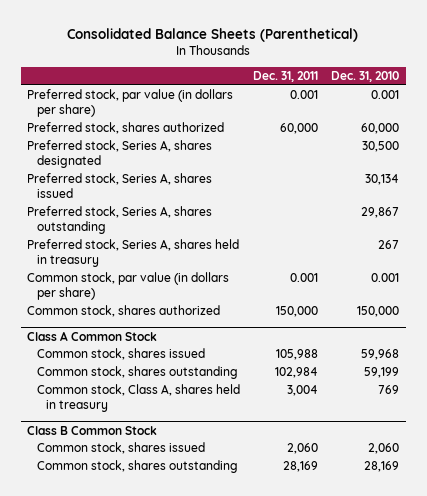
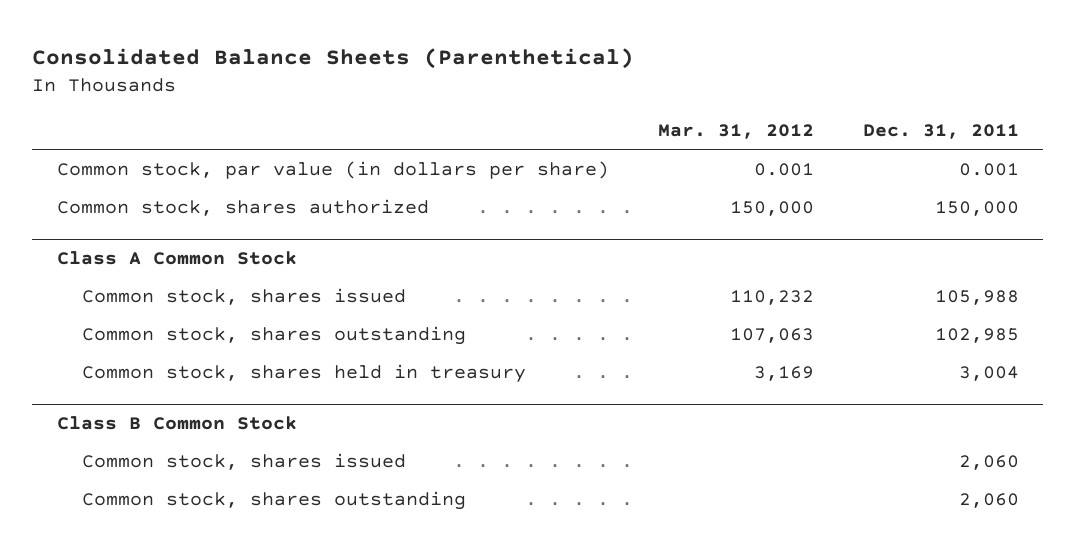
[331,71,400,83] Dec. 31, 2010 -> none
none -> [657,124,814,140] Mar. 31, 2012
[27,89,234,118] Preferred stock, par value (in dollars per share) -> none
[27,122,225,135] Preferred stock, shares authorized -> none
[27,140,213,169] Preferred stock, Series A, shares designated -> none
[27,173,213,199] Preferred stock, Series A, shares issued -> none
[27,206,213,235] Preferred stock, Series A, shares outstanding -> none
[27,239,240,268] Preferred stock, Series A, shares held in treasury -> none
[275,367,319,379] 102,984 -> [934,328,1019,344] 102,985
[36,384,240,413] Common stock, Class A, shares held in treasury -> [81,364,526,384] Common stock, shares held in treasury
[283,461,319,473] 28,169 -> [958,493,1019,509] 2,060

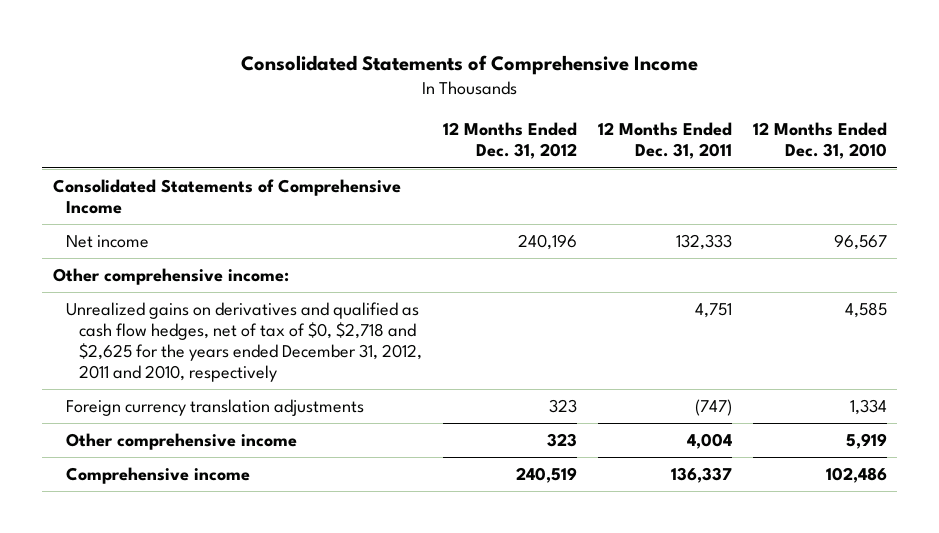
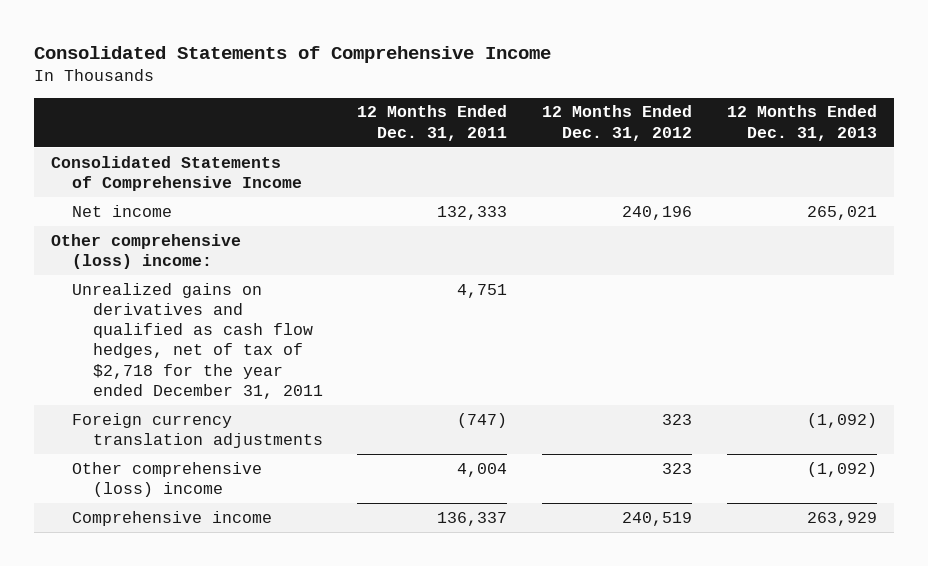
[752,122,887,160] 12 Months Ended Dec. 31, 2010 -> none
none -> [726,105,877,141] 12 Months Ended Dec. 31, 2013
[52,268,289,286] Other comprehensive income: -> [51,233,242,269] Other comprehensive (loss) income:
[65,302,423,382] Unrealized gains on derivatives and qualified as cash flow hedges, net of tax of $0, $2,718 and $2,625 for the years ended December 31, 2012, 2011 and 2010, respectively -> [71,282,323,399] Unrealized gains on derivatives and qualified as cash flow hedges, net of tax of $2,718 for the year ended December 31, 2011
[65,433,297,451] Other comprehensive income -> [71,461,262,497] Other comprehensive (loss) income

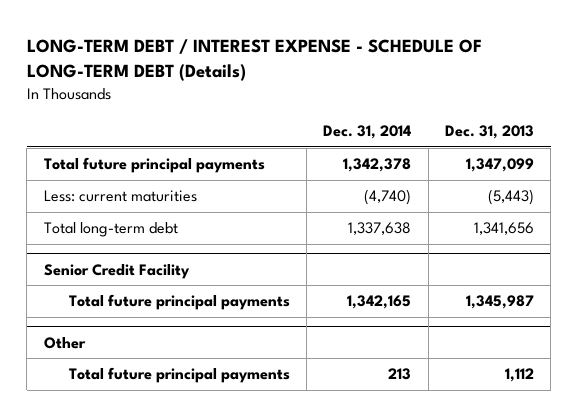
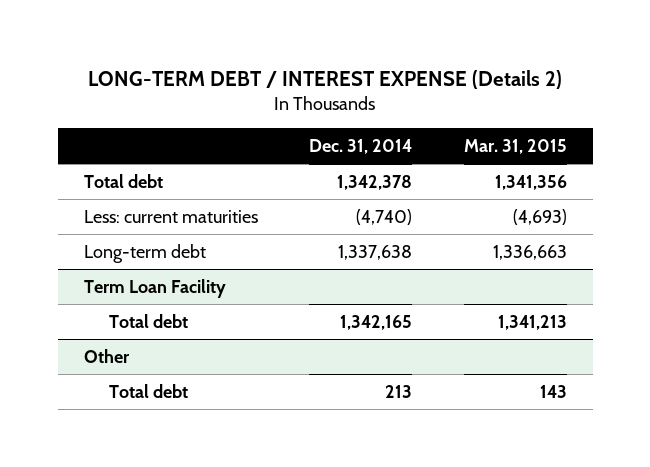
[26,39,482,82] LONG-TERM DEBT / INTEREST EXPENSE - SCHEDULE OF LONG-TERM DEBT (Details) -> [88,69,563,89] LONG-TERM DEBT / INTEREST EXPENSE (Details 2)
[445,125,535,140] Dec. 31, 2013 -> none
none -> [463,138,567,154] Mar. 31, 2015
[43,157,265,174] Total future principal payments -> [83,173,163,188] Total debt
[43,222,178,238] Total long-term debt -> [83,243,206,263] Long-term debt
[43,263,190,279] Senior Credit Facility -> [83,278,226,298] Term Loan Facility
[68,294,290,311] Total future principal payments -> [108,313,188,328] Total debt
[68,367,290,384] Total future principal payments -> [108,383,188,398] Total debt

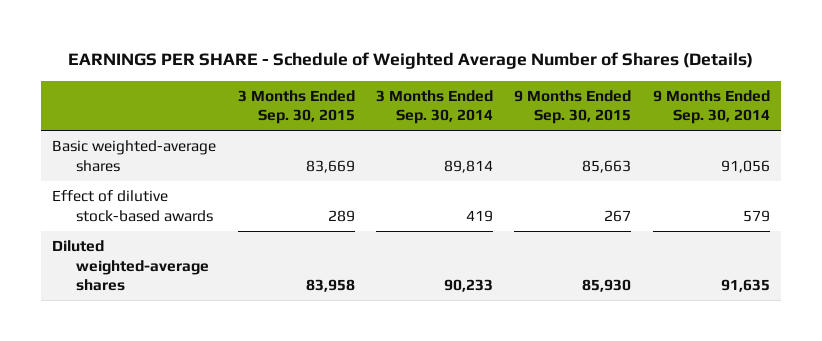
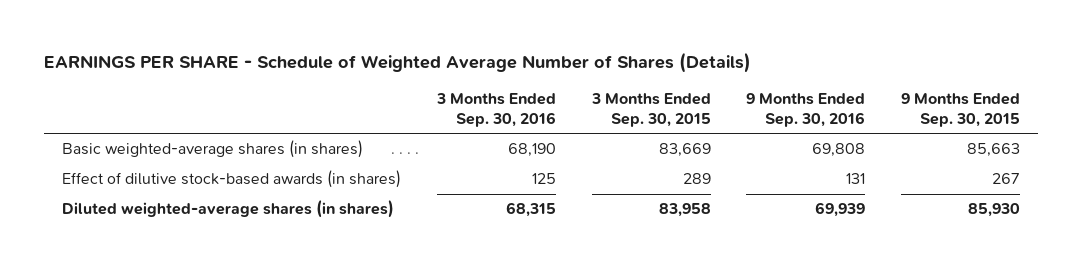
[376,89,494,125] 3 Months Ended Sep. 30, 2014 -> none
[652,89,770,125] 9 Months Ended Sep. 30, 2014 -> none
none -> [435,93,556,127] 3 Months Ended Sep. 30, 2016
none -> [746,93,866,127] 9 Months Ended Sep. 30, 2016
[52,140,217,172] Basic weighted-average shares -> [61,140,363,159] Basic weighted-average shares (in shares)
[52,190,214,222] Effect of dilutive stock-based awards -> [61,170,401,189] Effect of dilutive stock-based awards (in shares)
[52,240,210,292] Diluted weighted-average shares -> [61,200,394,219] Diluted weighted-average shares (in shares)

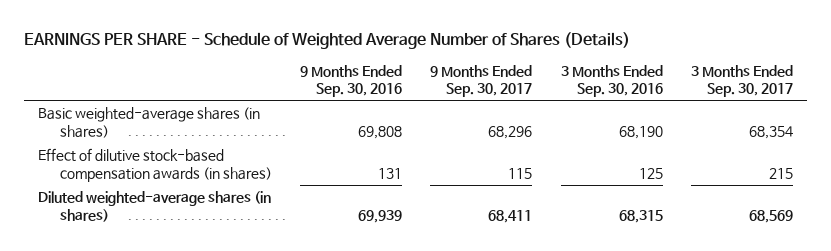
[590,93,711,127] 3 Months Ended Sep. 30, 2015 -> none
[901,93,1021,127] 9 Months Ended Sep. 30, 2015 -> none
none -> [430,64,533,98] 9 Months Ended Sep. 30, 2017
none -> [690,64,793,98] 3 Months Ended Sep. 30, 2017
[61,170,401,189] Effect of dilutive stock-based awards (in shares) -> [37,148,272,182] Effect of dilutive stock-based compensation awards (in shares)

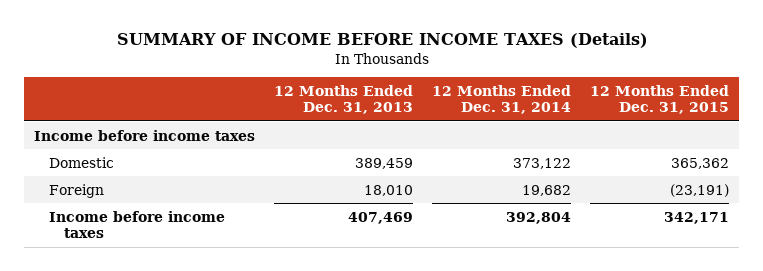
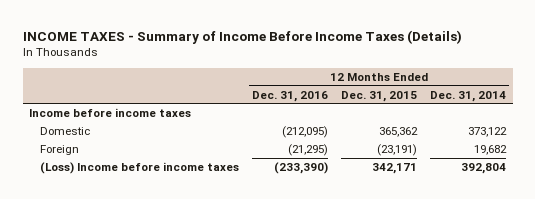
[116,33,648,49] SUMMARY OF INCOME BEFORE INCOME TAXES (Details) -> [22,29,462,44] INCOME TAXES - Summary of Income Before Income Taxes (Details)
[274,84,414,115] 12 Months Ended Dec. 31, 2013 -> none
none -> [251,90,328,102] Dec. 31, 2016
[48,210,225,239] Income before income taxes -> [39,162,239,175] (Loss) Income before income taxes

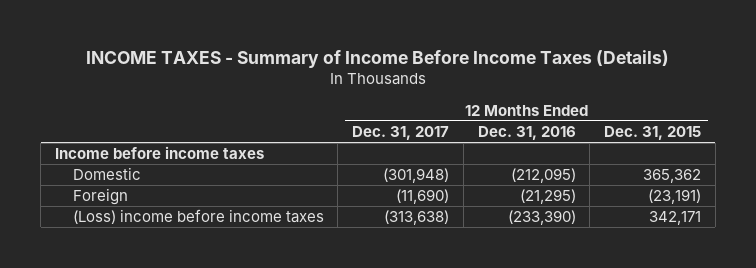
[430,90,507,102] Dec. 31, 2014 -> none
none -> [352,126,450,141] Dec. 31, 2017
[39,162,239,175] (Loss) Income before income taxes -> [72,209,324,225] (Loss) income before income taxes

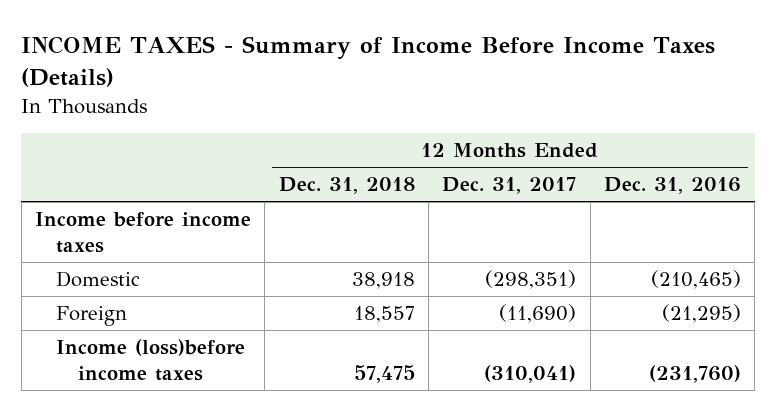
[604,126,702,141] Dec. 31, 2015 -> none
none -> [278,177,415,195] Dec. 31, 2018
[383,168,450,184] (301,948) -> [485,270,577,290] (298,351)
[510,168,576,184] (212,095) -> [651,270,742,290] (210,465)
[72,209,324,225] (Loss) income before income taxes -> [56,339,246,381] Income (loss)before income taxes
[384,210,450,226] (313,638) -> [484,364,577,383] (310,041)
[507,210,576,226] (233,390) -> [649,364,742,383] (231,760)

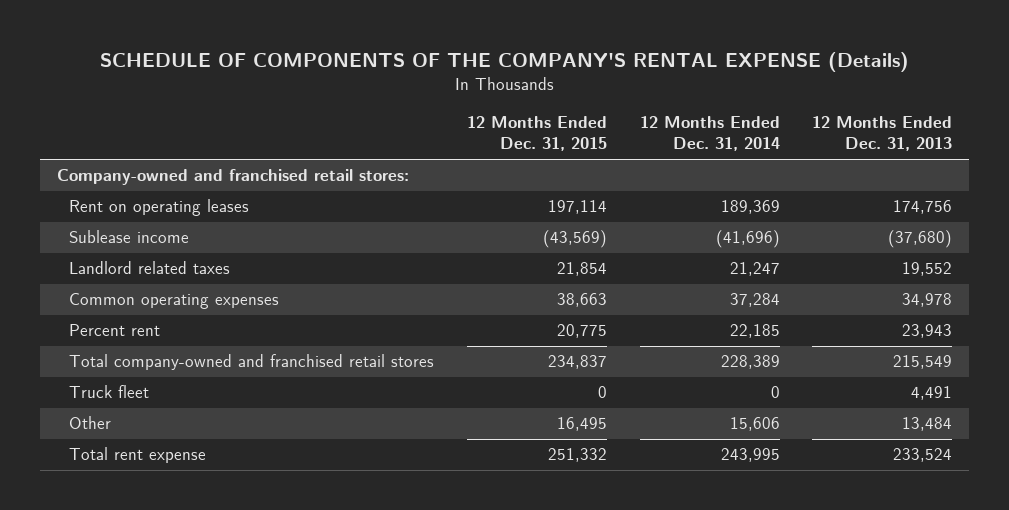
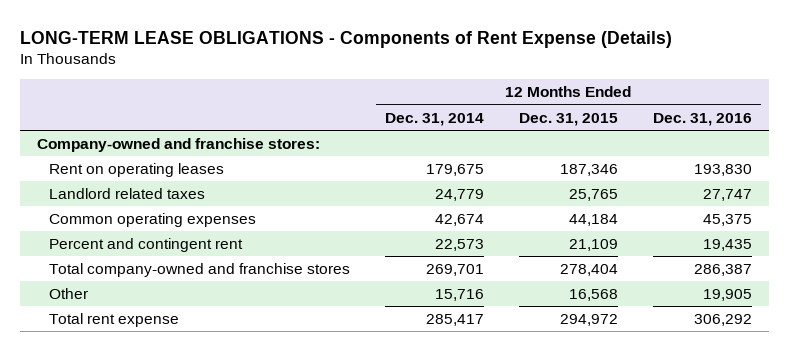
[99,51,909,72] SCHEDULE OF COMPONENTS OF THE COMPANY'S RENTAL EXPENSE (Details) -> [19,30,672,48] LONG-TERM LEASE OBLIGATIONS - Components of Rent Expense (Details)
[812,115,953,152] 12 Months Ended Dec. 31, 2013 -> none
none -> [652,112,752,126] Dec. 31, 2016
[69,230,190,244] Sublease income -> none
[69,385,150,399] Truck fleet -> none
[56,169,409,186] Company-owned and franchised retail stores: -> [37,137,321,152] Company-owned and franchise stores:
[547,200,607,215] 197,114 -> [559,163,618,176] 187,346
[720,200,780,215] 189,369 -> [425,163,484,176] 179,675
[556,262,607,277] 21,854 -> [568,188,618,201] 25,765
[729,262,780,277] 21,247 -> [434,188,484,201] 24,779
[556,293,607,308] 38,663 -> [568,213,618,226] 44,184
[729,293,780,308] 37,284 -> [434,213,484,226] 42,674
[69,324,161,337] Percent rent -> [48,237,243,252] Percent and contingent rent
[556,324,607,339] 20,775 -> [568,238,618,251] 21,109
[729,324,780,339] 22,185 -> [434,238,484,251] 22,573
[69,354,435,371] Total company-owned and franchised retail stores -> [48,262,350,277] Total company-owned and franchise stores
[547,355,607,370] 234,837 -> [559,263,618,276] 278,404
[720,355,780,370] 228,389 -> [425,263,484,276] 269,701
[556,417,607,432] 16,495 -> [568,288,618,301] 16,568
[729,417,780,432] 15,606 -> [434,288,484,301] 15,716
[547,448,607,463] 251,332 -> [559,313,618,326] 294,972
[720,448,780,463] 243,995 -> [425,313,484,326] 285,417

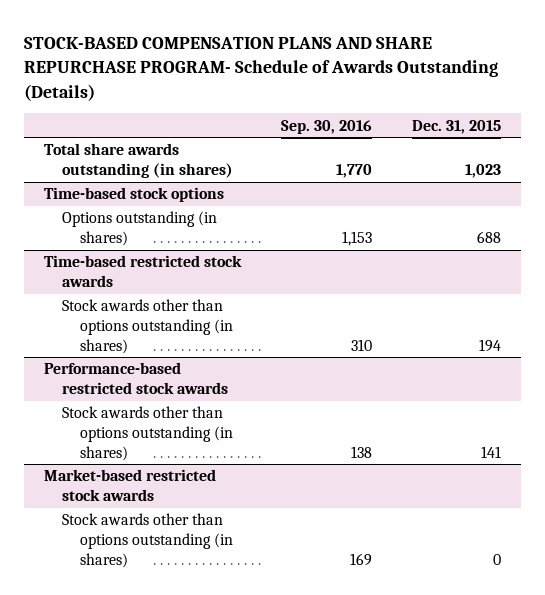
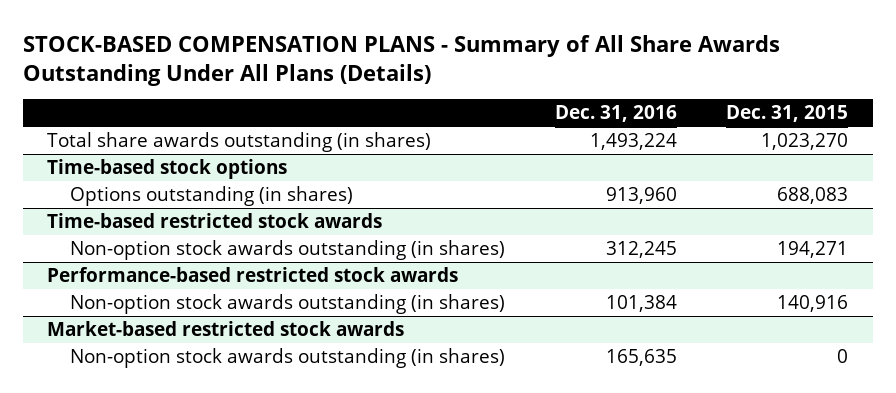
[24,36,499,101] STOCK-BASED COMPENSATION PLANS AND SHARE REPURCHASE PROGRAM- Schedule of Awards Outstanding (Details) -> [22,34,780,86] STOCK-BASED COMPENSATION PLANS - Summary of All Share Awards Outstanding Under All Plans (Details)
[280,119,372,134] Sep. 30, 2016 -> none
none -> [554,105,677,123] Dec. 31, 2016
[464,164,501,179] 1,023 -> [761,133,849,151] 1,023,270
[476,231,501,244] 688 -> [777,187,849,205] 688,083
[62,299,234,354] Stock awards other than options outstanding (in shares) -> [70,240,506,261] Non-option stock awards outstanding (in shares)
[478,338,501,352] 194 -> [777,241,849,259] 194,271
[62,406,234,461] Stock awards other than options outstanding (in shares) -> [70,294,506,315] Non-option stock awards outstanding (in shares)
[480,445,501,458] 141 -> [777,295,849,313] 140,916
[62,513,234,568] Stock awards other than options outstanding (in shares) -> [70,348,506,369] Non-option stock awards outstanding (in shares)

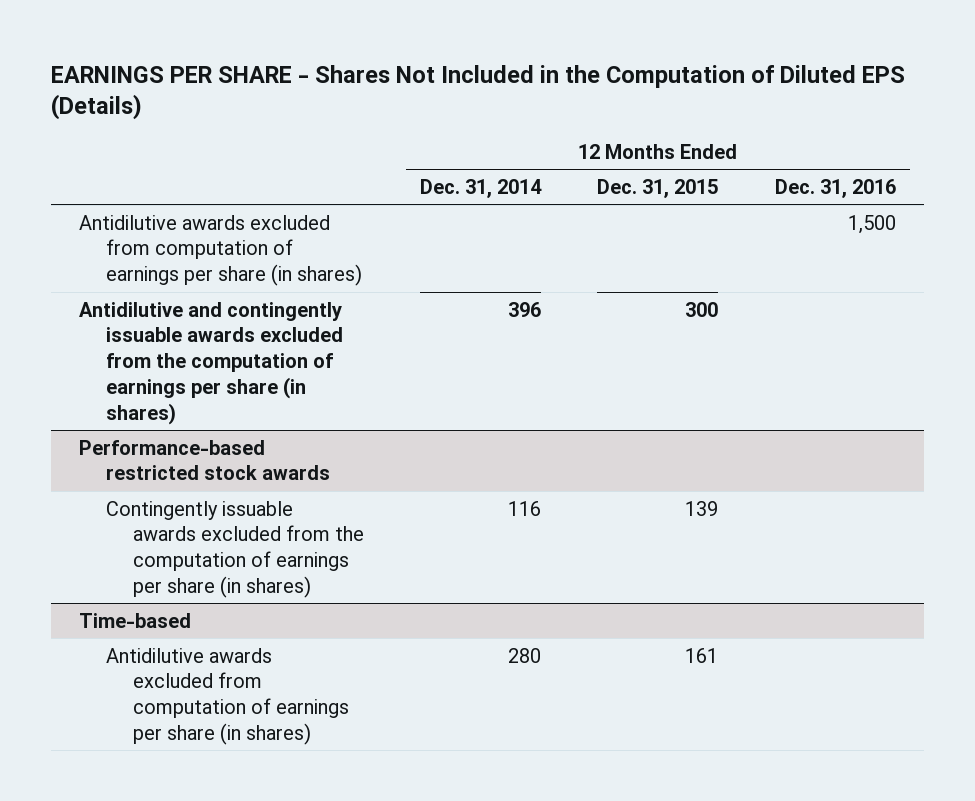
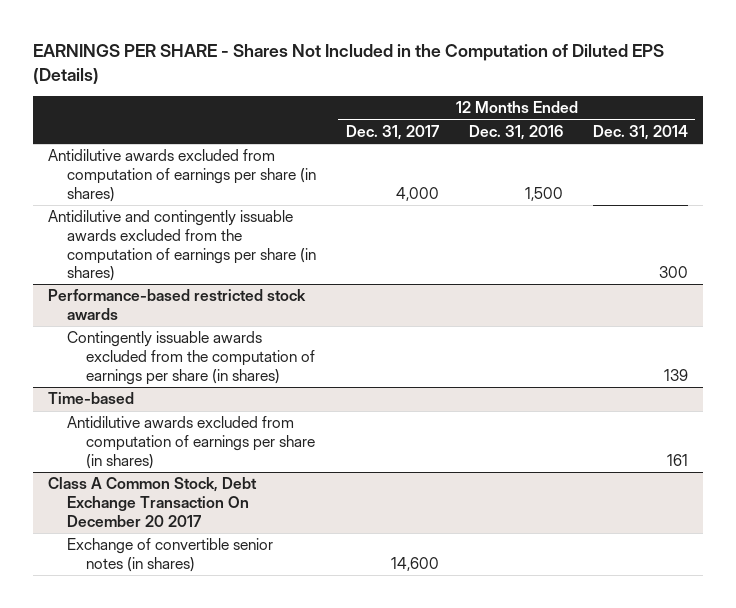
[597,178,719,198] Dec. 31, 2015 -> none
none -> [345,124,439,140] Dec. 31, 2017
[508,301,542,317] 396 -> [658,266,688,279] 300
[508,500,542,516] 116 -> [663,368,688,381] 139
[508,647,542,663] 280 -> [666,453,688,466] 161
none -> [47,477,257,527] Class A Common Stock, Debt Exchange Transaction On December 20 2017
none -> [66,538,273,573] Exchange of convertible senior notes (in shares)

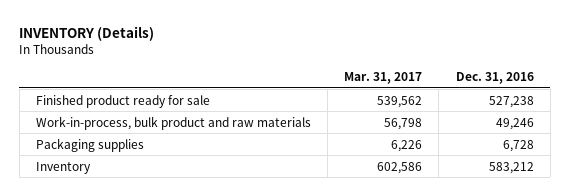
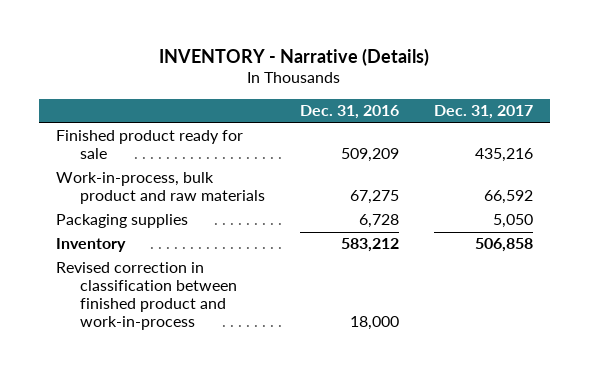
[19,25,155,41] INVENTORY (Details) -> [159,47,430,66] INVENTORY - Narrative (Details)
[344,71,423,84] Mar. 31, 2017 -> none
none -> [433,105,533,120] Dec. 31, 2017
[488,95,534,108] 527,238 -> [340,148,399,163] 509,209
[495,117,534,130] 49,246 -> [349,190,399,205] 67,275
none -> [56,262,238,330] Revised correction in classification between finished product and work-in-process

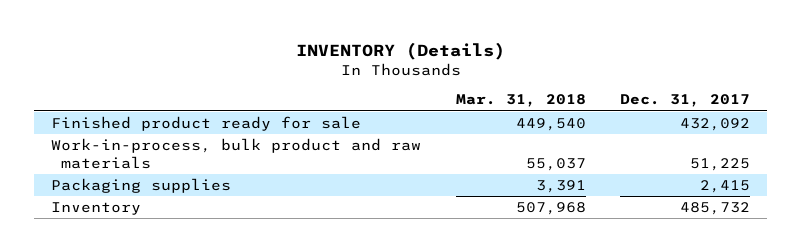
[159,47,430,66] INVENTORY - Narrative (Details) -> [295,41,505,60] INVENTORY (Details)
[299,105,399,120] Dec. 31, 2016 -> none
none -> [455,94,586,108] Mar. 31, 2018
[56,262,238,330] Revised correction in classification between finished product and work-in-process -> none
[474,148,533,163] 435,216 -> [680,117,751,131] 432,092
[483,190,533,205] 66,592 -> [690,157,751,171] 51,225
[492,214,533,229] 5,050 -> [700,179,751,193] 2,415
[474,238,533,253] 506,858 -> [680,201,751,215] 485,732

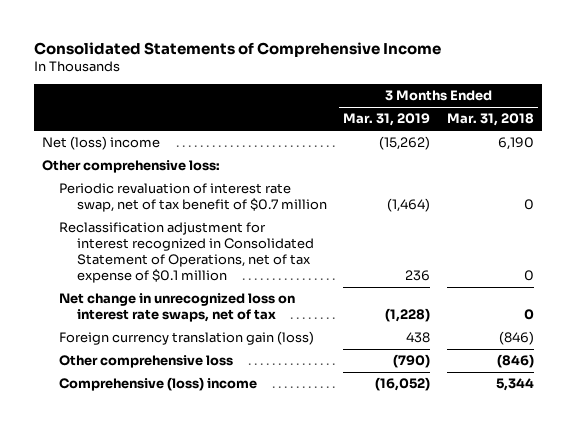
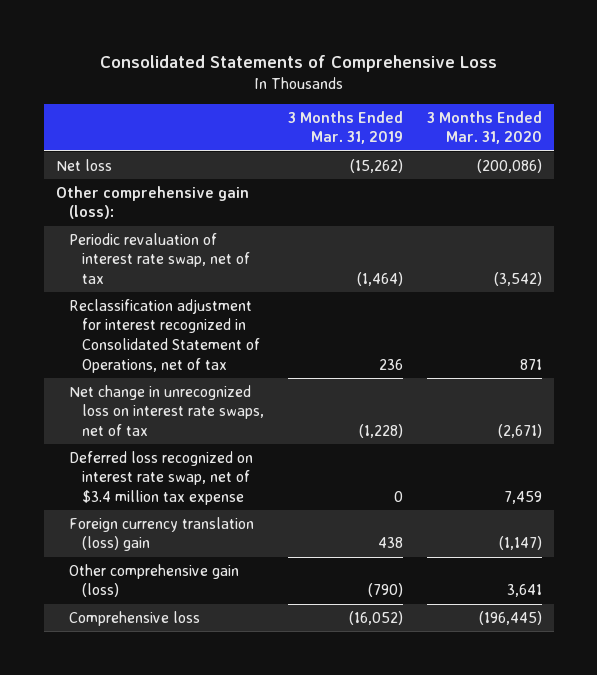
[33,41,441,57] Consolidated Statements of Comprehensive Income -> [99,54,497,72] Consolidated Statements of Comprehensive Loss
[446,113,534,127] Mar. 31, 2018 -> none
none -> [426,110,542,145] 3 Months Ended Mar. 31, 2020
[42,136,161,151] Net (loss) income -> [55,158,112,171] Net loss
[42,160,221,174] Other comprehensive loss: -> [55,185,249,220] Other comprehensive gain (loss):
[59,183,327,213] Periodic revaluation of interest rate swap, net of tax benefit of $0.7 million -> [68,232,251,284] Periodic revaluation of interest rate swap, net of tax
[59,222,314,284] Reclassification adjustment for interest recognized in Consolidated Statement of Operations, net of tax expense of $0.1 million -> [68,298,261,373] Reclassification adjustment for interest recognized in Consolidated Statement of Operations, net of tax
none -> [68,450,253,505] Deferred loss recognized on interest rate swap, net of $3.4 million tax expense
[59,331,315,346] Foreign currency translation gain (loss) -> [68,516,254,552] Foreign currency translation (loss) gain
[59,355,234,369] Other comprehensive loss -> [68,563,239,598] Other comprehensive gain (loss)
[59,377,258,392] Comprehensive (loss) income -> [68,610,200,626] Comprehensive loss

